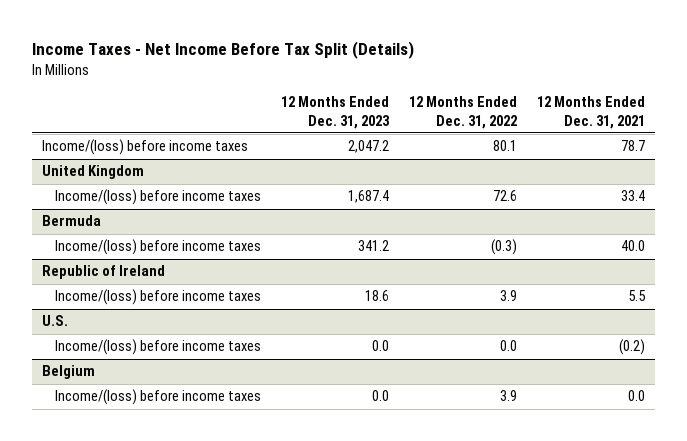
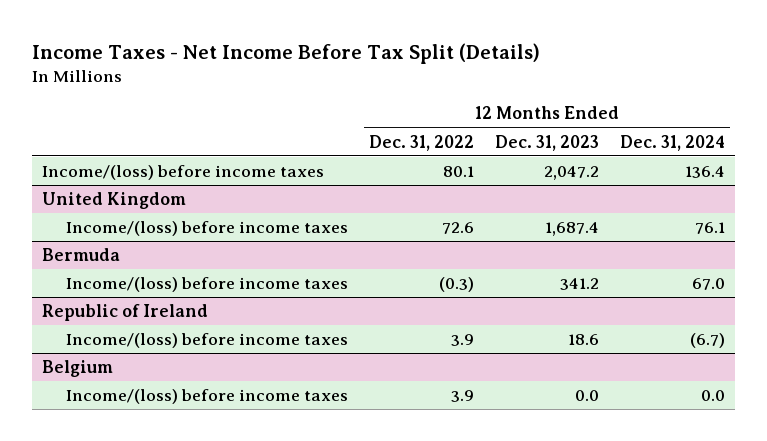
[536,96,645,129] 12 Months Ended Dec. 31, 2021 -> none
none -> [619,134,725,151] Dec. 31, 2024
[42,315,69,327] U.S. -> none
[54,339,261,356] Income/(loss) before income taxes -> none

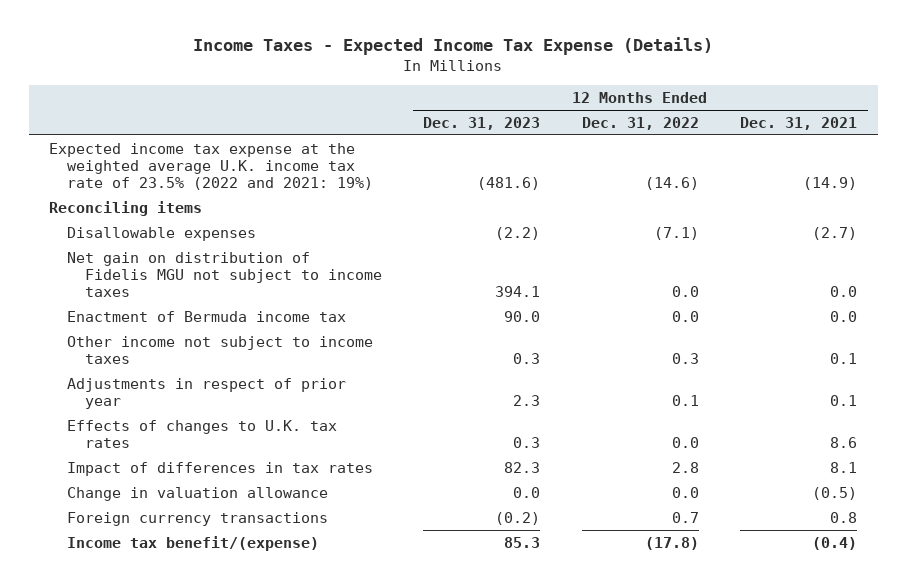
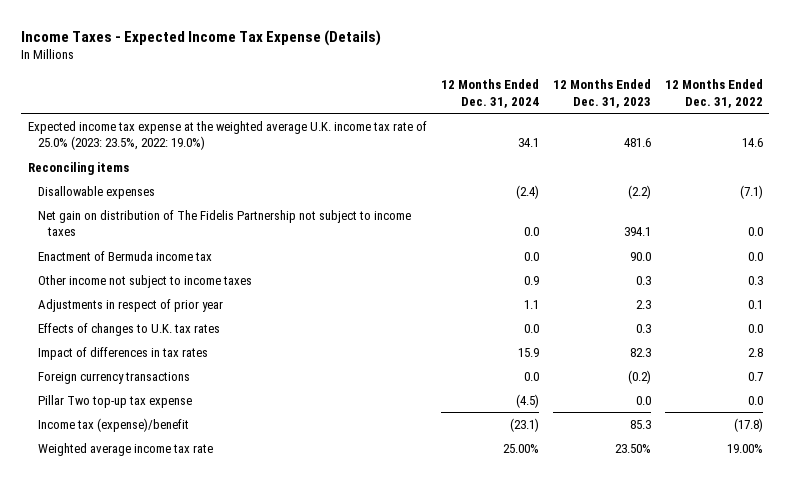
[740,116,858,130] Dec. 31, 2021 -> none
none -> [441,78,540,108] 12 Months Ended Dec. 31, 2024
[49,142,374,191] Expected income tax expense at the weighted average U.K. income tax rate of 23.5% (2022 and 2021: 19%) -> [28,120,428,151] Expected income tax expense at the weighted average U.K. income tax rate of 25.0% (2023: 23.5%, 2022: 19.0%)
[477,177,541,191] (481.6) -> [623,138,651,148] 481.6
[644,177,699,191] (14.6) -> [741,138,763,148] 14.6
[67,251,382,298] Net gain on distribution of Fidelis MGU not subject to income taxes -> [38,209,412,237] Net gain on distribution of The Fidelis Partnership not subject to income taxes
[67,486,329,501] Change in valuation allowance -> none
none -> [38,394,193,408] Pillar Two top-up tax expense
[67,535,320,551] Income tax benefit/(expense) -> [38,417,190,432] Income tax (expense)/benefit
none -> [38,442,214,456] Weighted average income tax rate

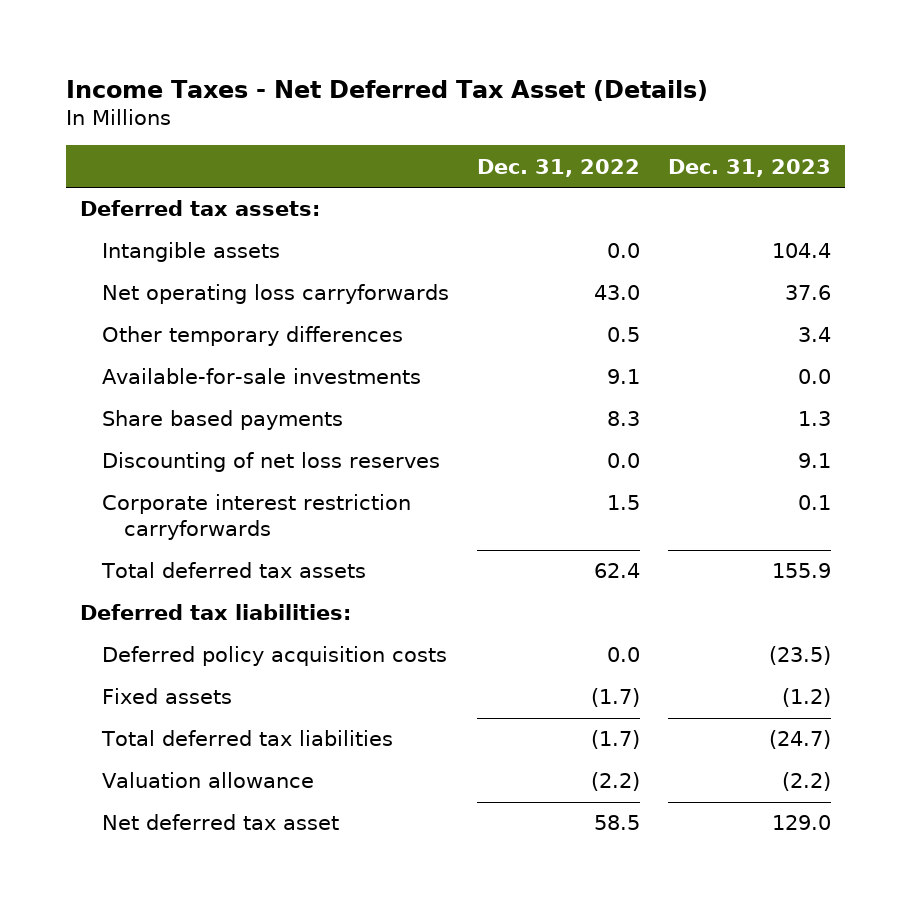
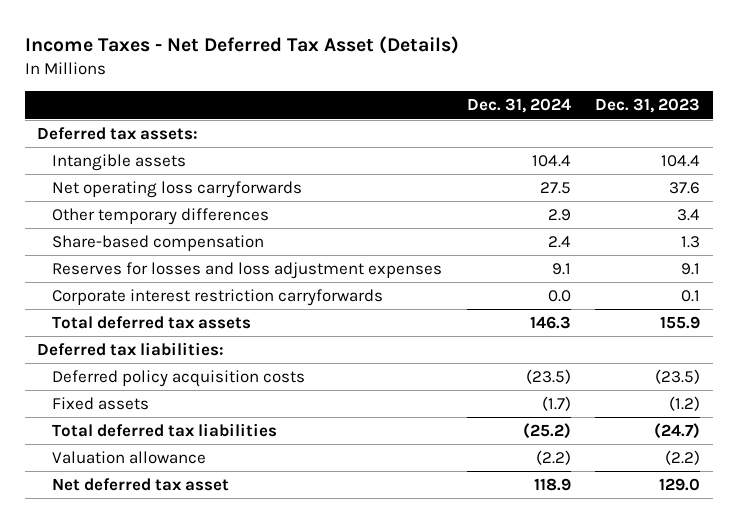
[477,158,641,177] Dec. 31, 2022 -> none
none -> [466,98,571,114] Dec. 31, 2024
[102,368,422,385] Available-for-sale investments -> none
[102,410,344,431] Share based payments -> [51,235,264,252] Share-based compensation
[102,452,441,473] Discounting of net loss reserves -> [51,262,442,280] Reserves for losses and loss adjustment expenses

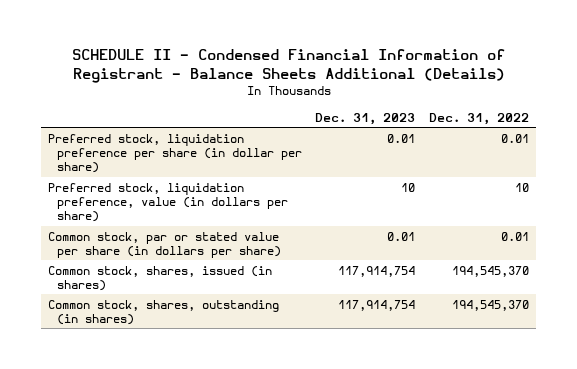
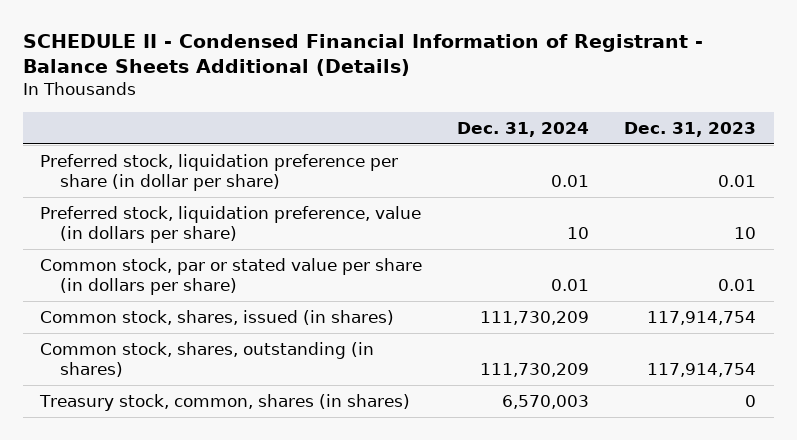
[428,113,529,126] Dec. 31, 2022 -> none
none -> [457,121,590,137] Dec. 31, 2024
none -> [39,393,411,411] Treasury stock, common, shares (in shares)

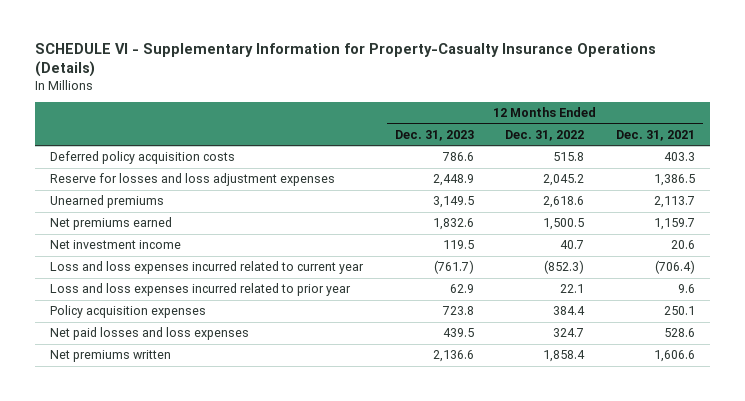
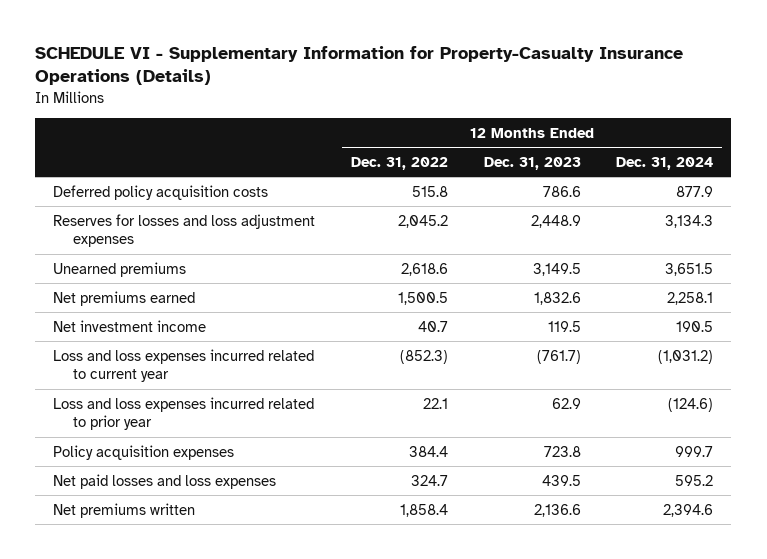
[615,130,695,142] Dec. 31, 2021 -> none
none -> [616,156,714,170] Dec. 31, 2024
[50,173,336,187] Reserve for losses and loss adjustment expenses -> [53,213,316,248] Reserves for losses and loss adjustment expenses

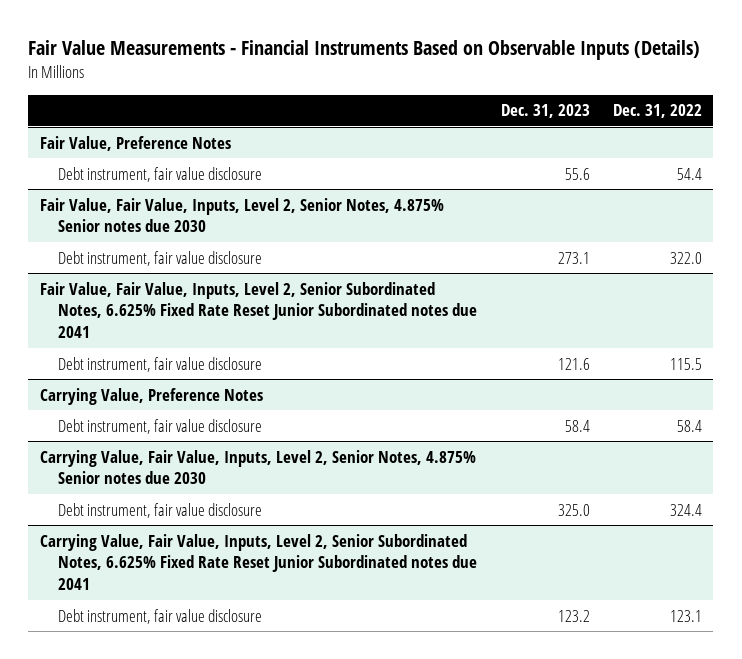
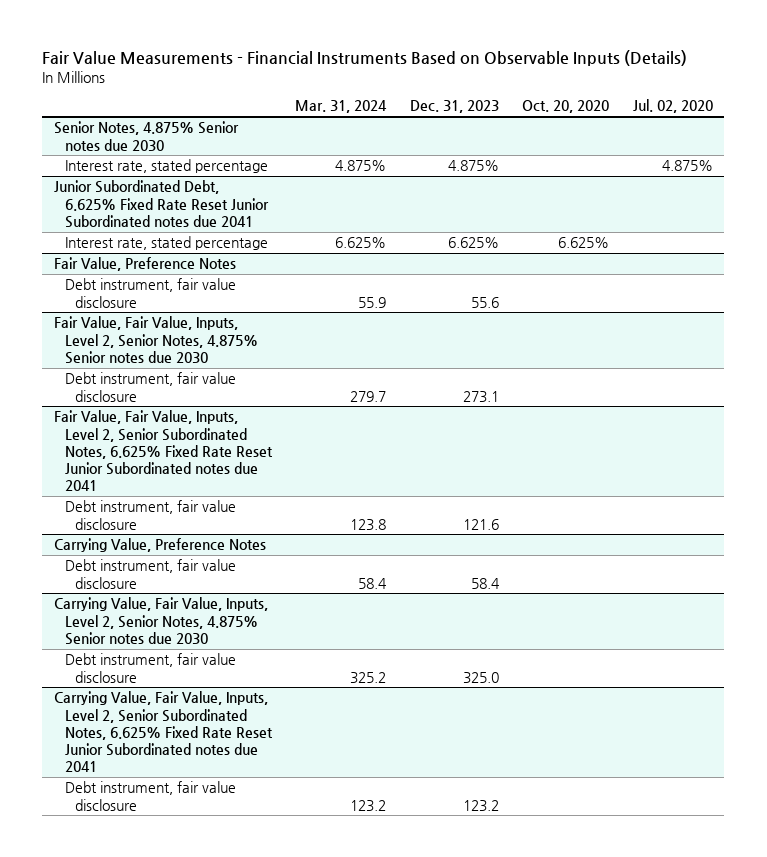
[612,104,702,119] Dec. 31, 2022 -> none
none -> [295,100,388,114] Mar. 31, 2024
none -> [522,100,610,114] Oct. 20, 2020
none -> [632,99,713,114] Jul. 02, 2020
none -> [54,121,240,151] Senior Notes, 4.875% Senior notes due 2030
none -> [64,159,268,174] Interest rate, stated percentage
none -> [54,180,269,228] Junior Subordinated Debt, 6.625% Fixed Rate Reset Junior Subordinated notes due 2041
none -> [64,236,268,251] Interest rate, stated percentage

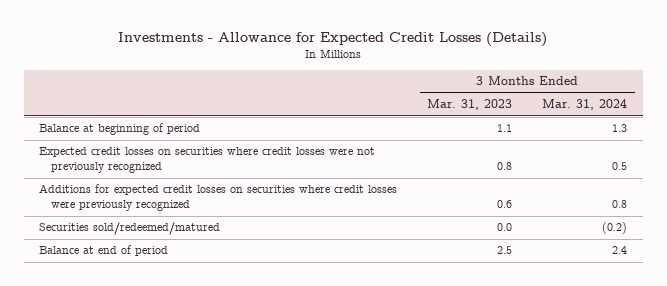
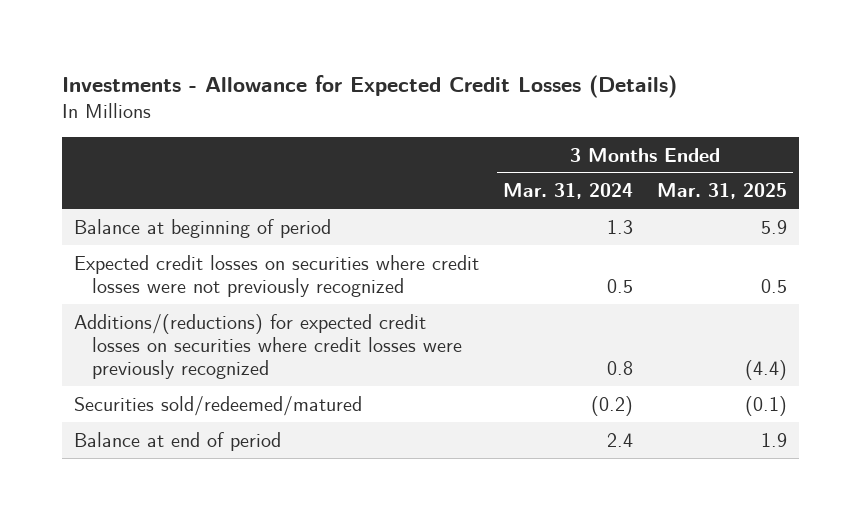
[427,99,513,111] Mar. 31, 2023 -> none
none -> [657,183,788,200] Mar. 31, 2025
[39,184,398,212] Additions for expected credit losses on securities where credit losses were previously recognized -> [73,313,462,379] Additions/(reductions) for expected credit losses on securities where credit losses were previously recognized

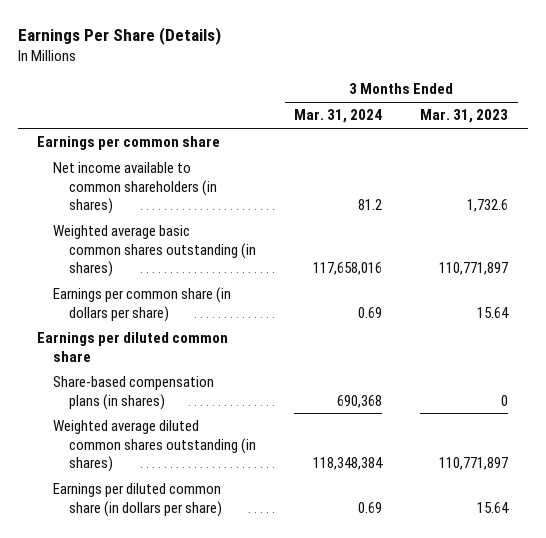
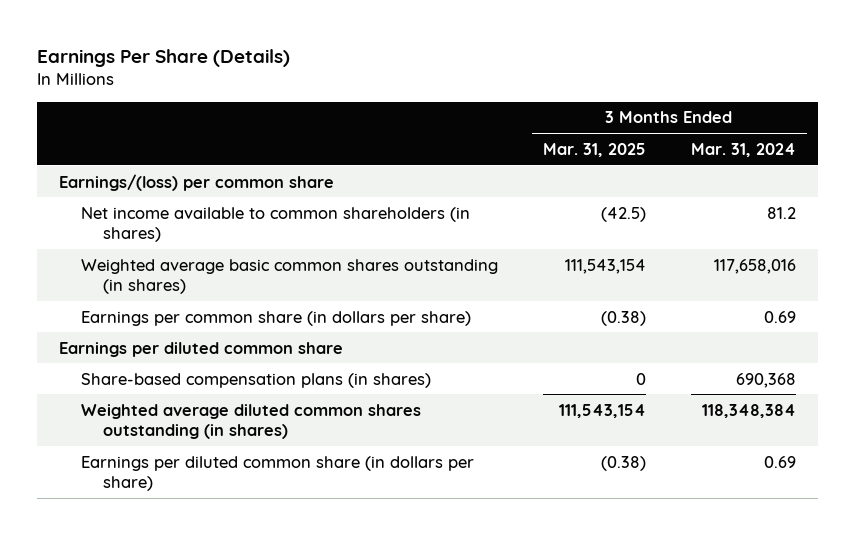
[420,109,509,124] Mar. 31, 2023 -> none
none -> [543,142,647,157] Mar. 31, 2025
[37,136,221,151] Earnings per common share -> [59,173,335,191] Earnings/(loss) per common share

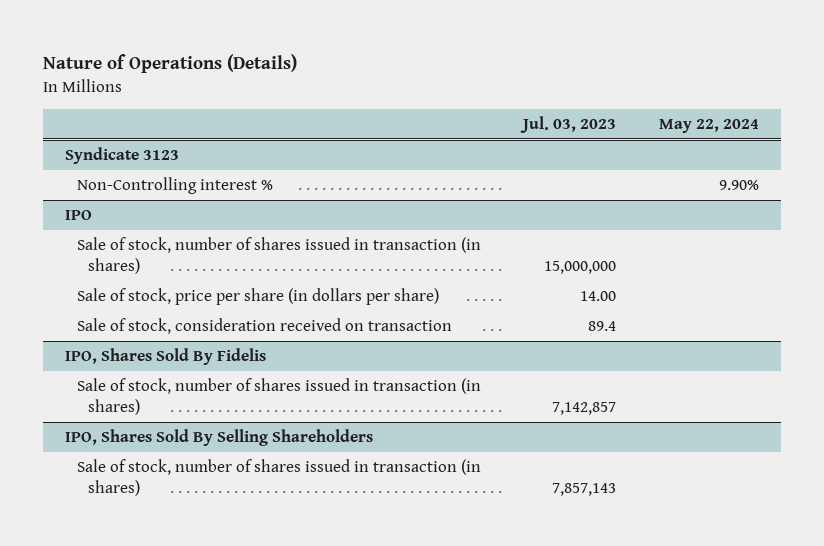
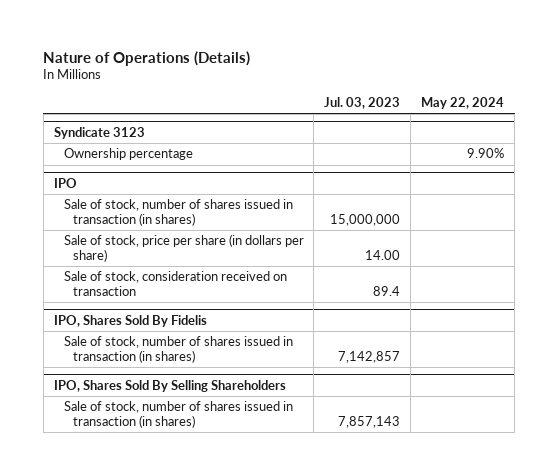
[76,177,273,195] Non-Controlling interest % -> [63,148,193,161] Ownership percentage

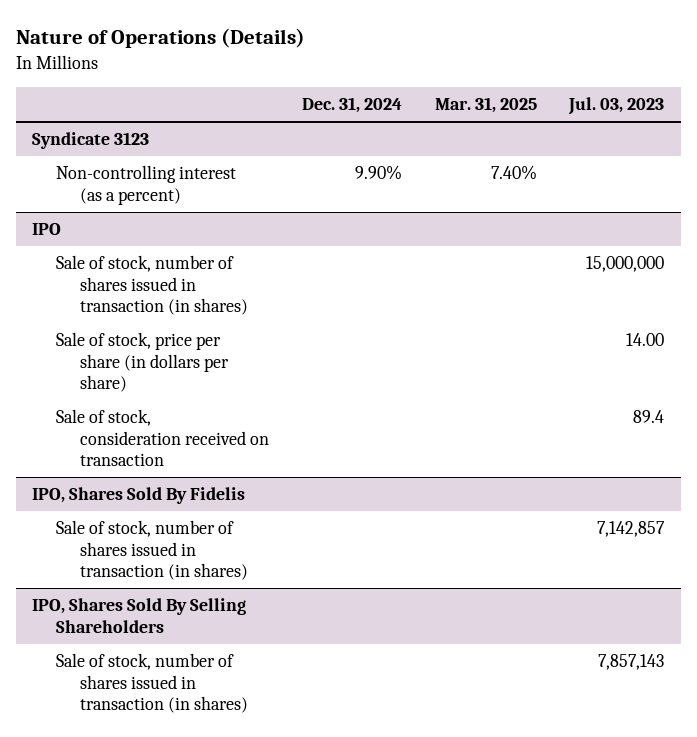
[421,96,505,109] May 22, 2024 -> none
none -> [302,97,403,114] Dec. 31, 2024
none -> [434,97,537,114] Mar. 31, 2025
[63,148,193,161] Ownership percentage -> [56,165,237,205] Non-controlling interest (as a percent)

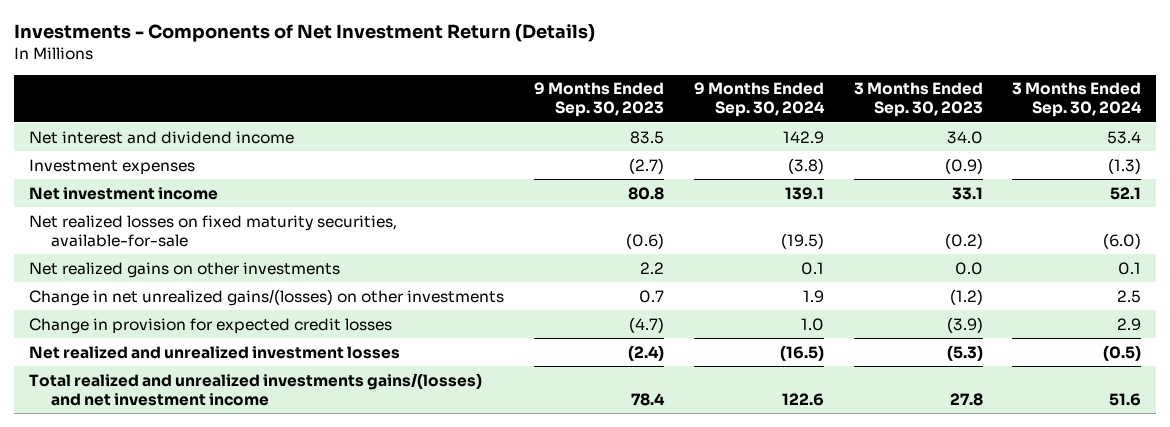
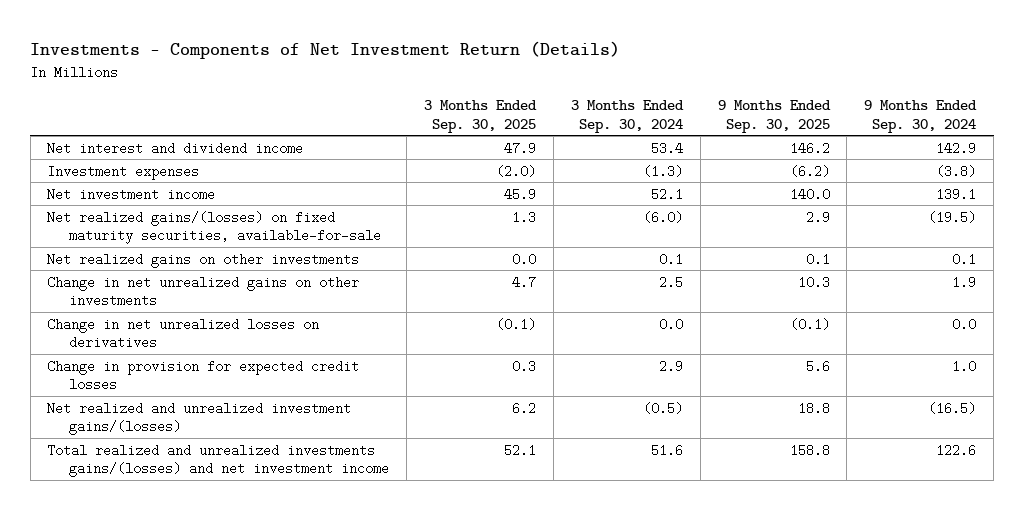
[533,82,664,118] 9 Months Ended Sep. 30, 2023 -> none
[853,82,983,118] 3 Months Ended Sep. 30, 2023 -> none
none -> [423,100,537,133] 3 Months Ended Sep. 30, 2025
none -> [717,100,831,133] 9 Months Ended Sep. 30, 2025
[28,214,397,247] Net realized losses on fixed maturity securities, available-for-sale -> [47,210,381,245] Net realized gains/(losses) on fixed maturity securities, available-for-sale
[28,288,504,306] Change in net unrealized gains/(losses) on other investments -> [47,275,360,308] Change in net unrealized gains on other investments
none -> [47,317,320,350] Change in net unrealized losses on derivatives
[28,345,400,359] Net realized and unrealized investment losses -> [47,401,352,436] Net realized and unrealized investment gains/(losses)

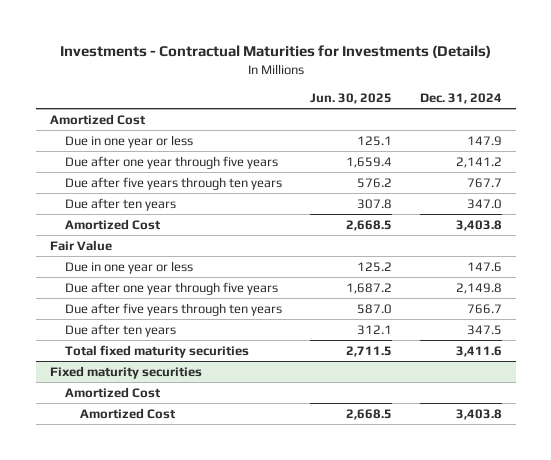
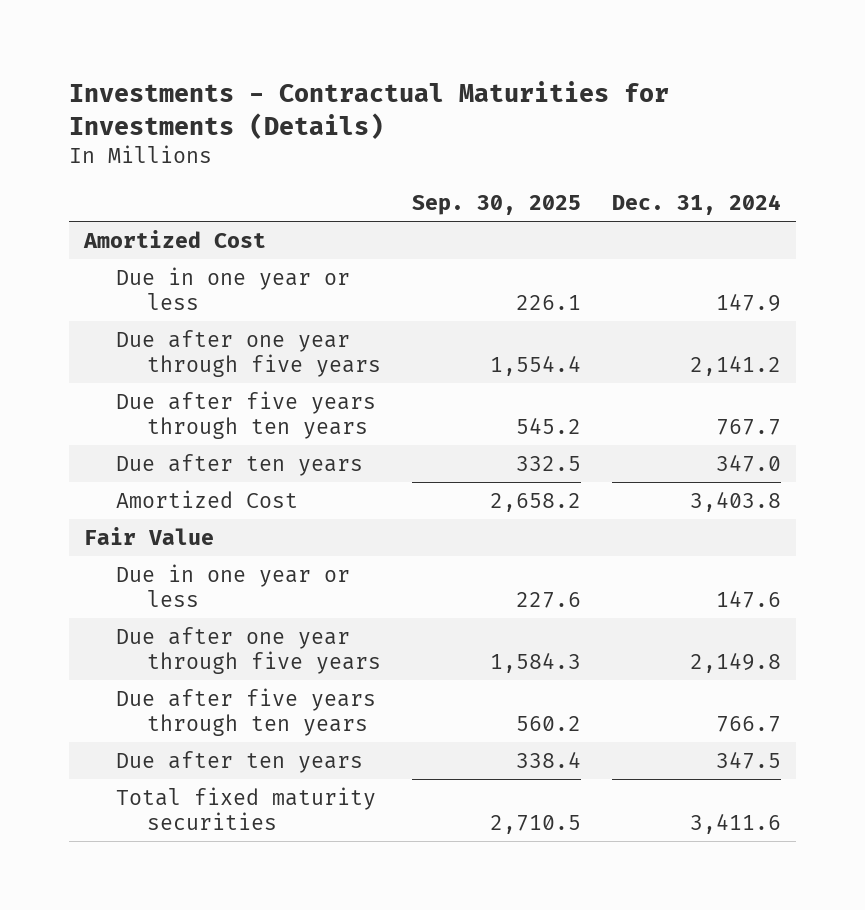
[309,92,392,104] Jun. 30, 2025 -> none
none -> [412,195,582,216] Sep. 30, 2025
[49,365,202,379] Fixed maturity securities -> none
[64,386,161,398] Amortized Cost -> none
[80,407,177,419] Amortized Cost -> none

